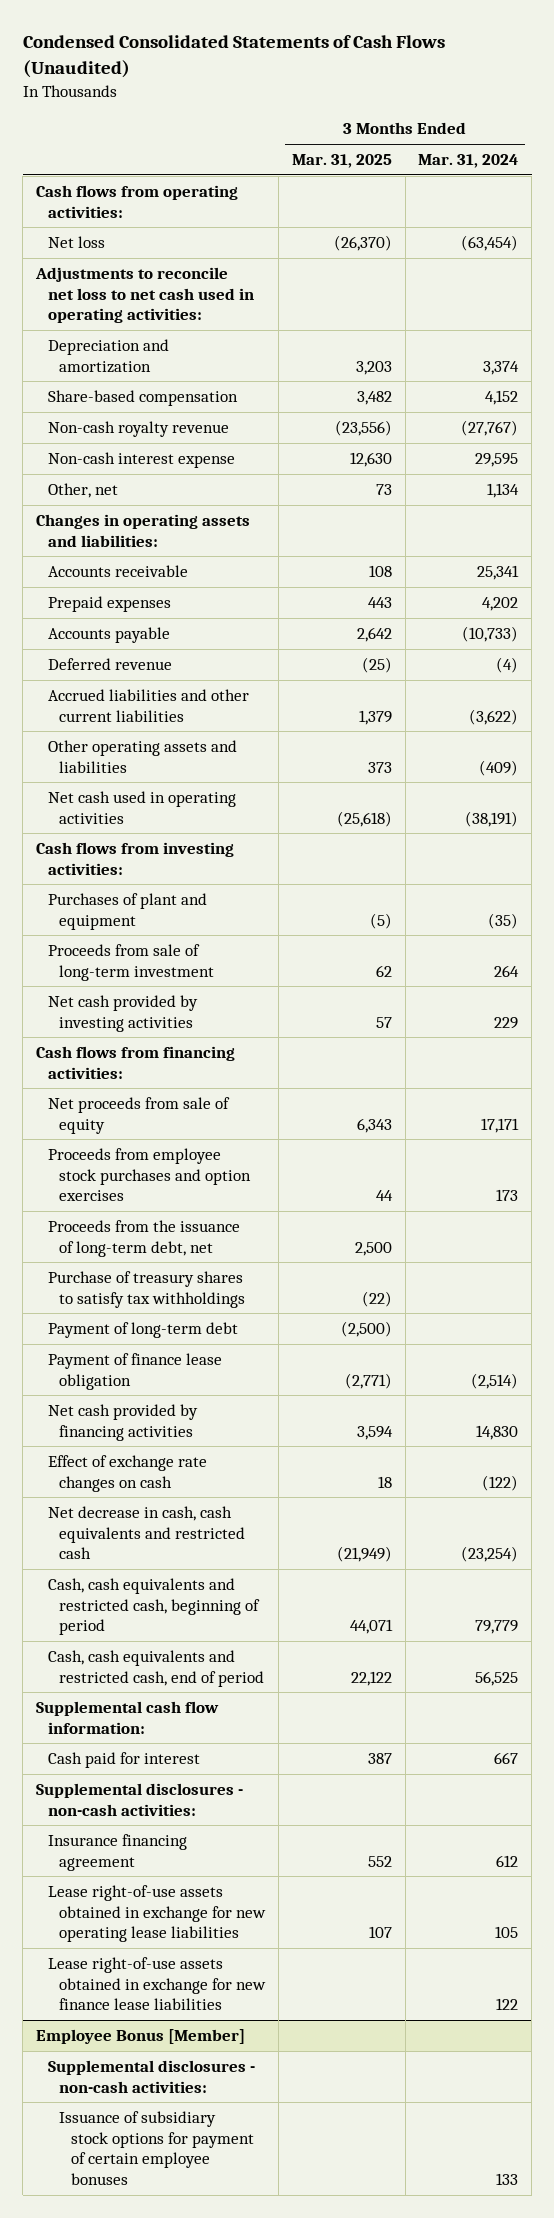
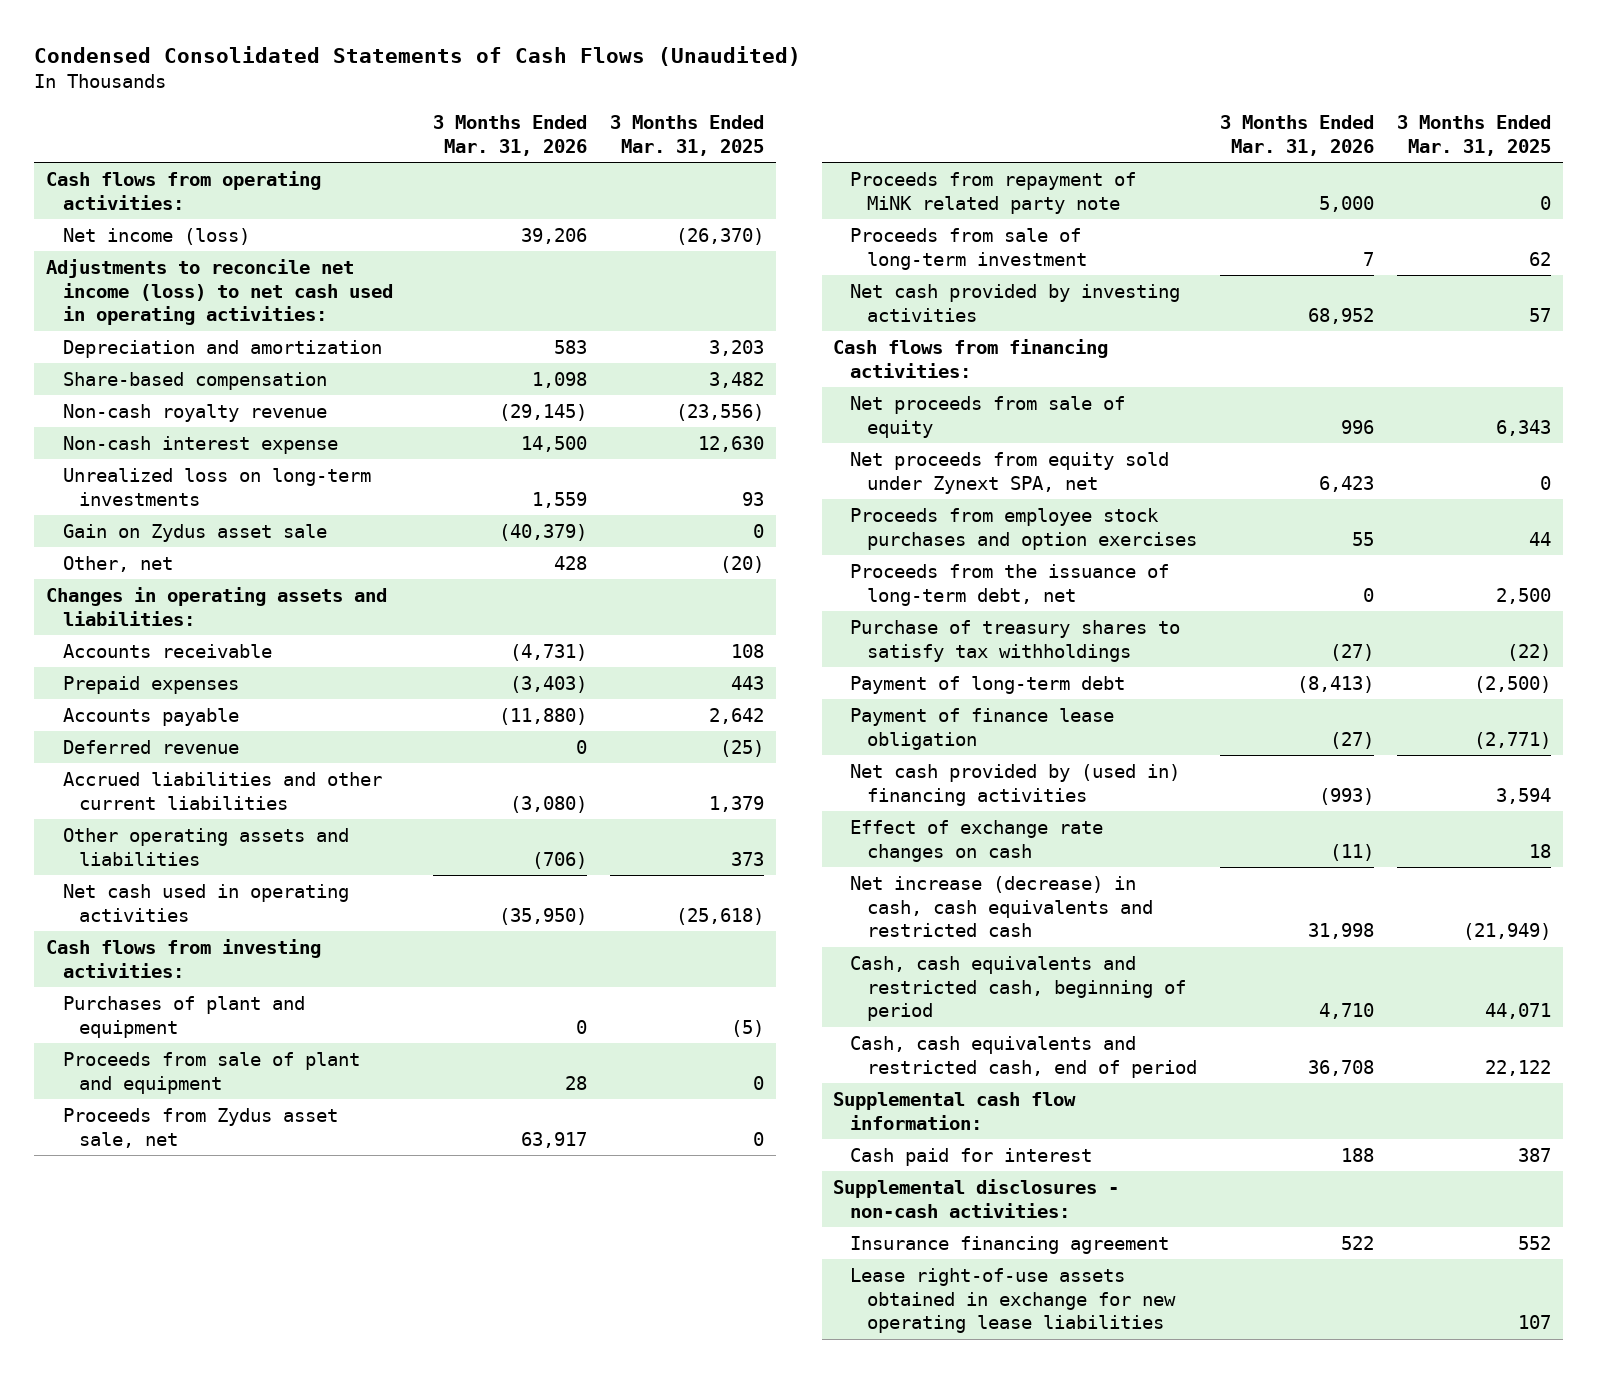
[418,154,519,169] Mar. 31, 2024 -> none
none -> [432,114,587,156] 3 Months Ended Mar. 31, 2026
[47,236,105,249] Net loss -> [62,227,250,245] Net income (loss)
[34,267,254,324] Adjustments to reconcile net loss to net cash used in operating activities: -> [46,258,393,326] Adjustments to reconcile net income (loss) to net cash used in operating activities:
none -> [62,467,371,506] Unrealized loss on long-term investments
none -> [62,523,327,542] Gain on Zydus asset sale
[375,484,392,496] 73 -> [720,555,765,573] (20)
none -> [62,1051,360,1094] Proceeds from sale of plant and equipment
none -> [62,1107,338,1148] Proceeds from Zydus asset sale, net
none -> [849,171,1136,214] Proceeds from repayment of MiNK related party note
none -> [849,451,1169,494] Net proceeds from equity sold under Zynext SPA, net
[47,1404,198,1441] Net cash provided by financing activities -> [849,763,1180,806] Net cash provided by (used in) financing activities
[47,1506,246,1560] Net decrease in cash, cash equivalents and restricted cash -> [849,875,1153,938] Net increase (decrease) in cash, cash equivalents and restricted cash
[47,1957,267,2011] Lease right-of-use assets obtained in exchange for new finance lease liabilities -> none
[35,2029,245,2045] Employee Bonus [Member] -> none
[47,2060,255,2093] Supplemental disclosures - non-cash activities: -> none
[59,2111,255,2185] Issuance of subsidiary stock options for payment of certain employee bonuses -> none

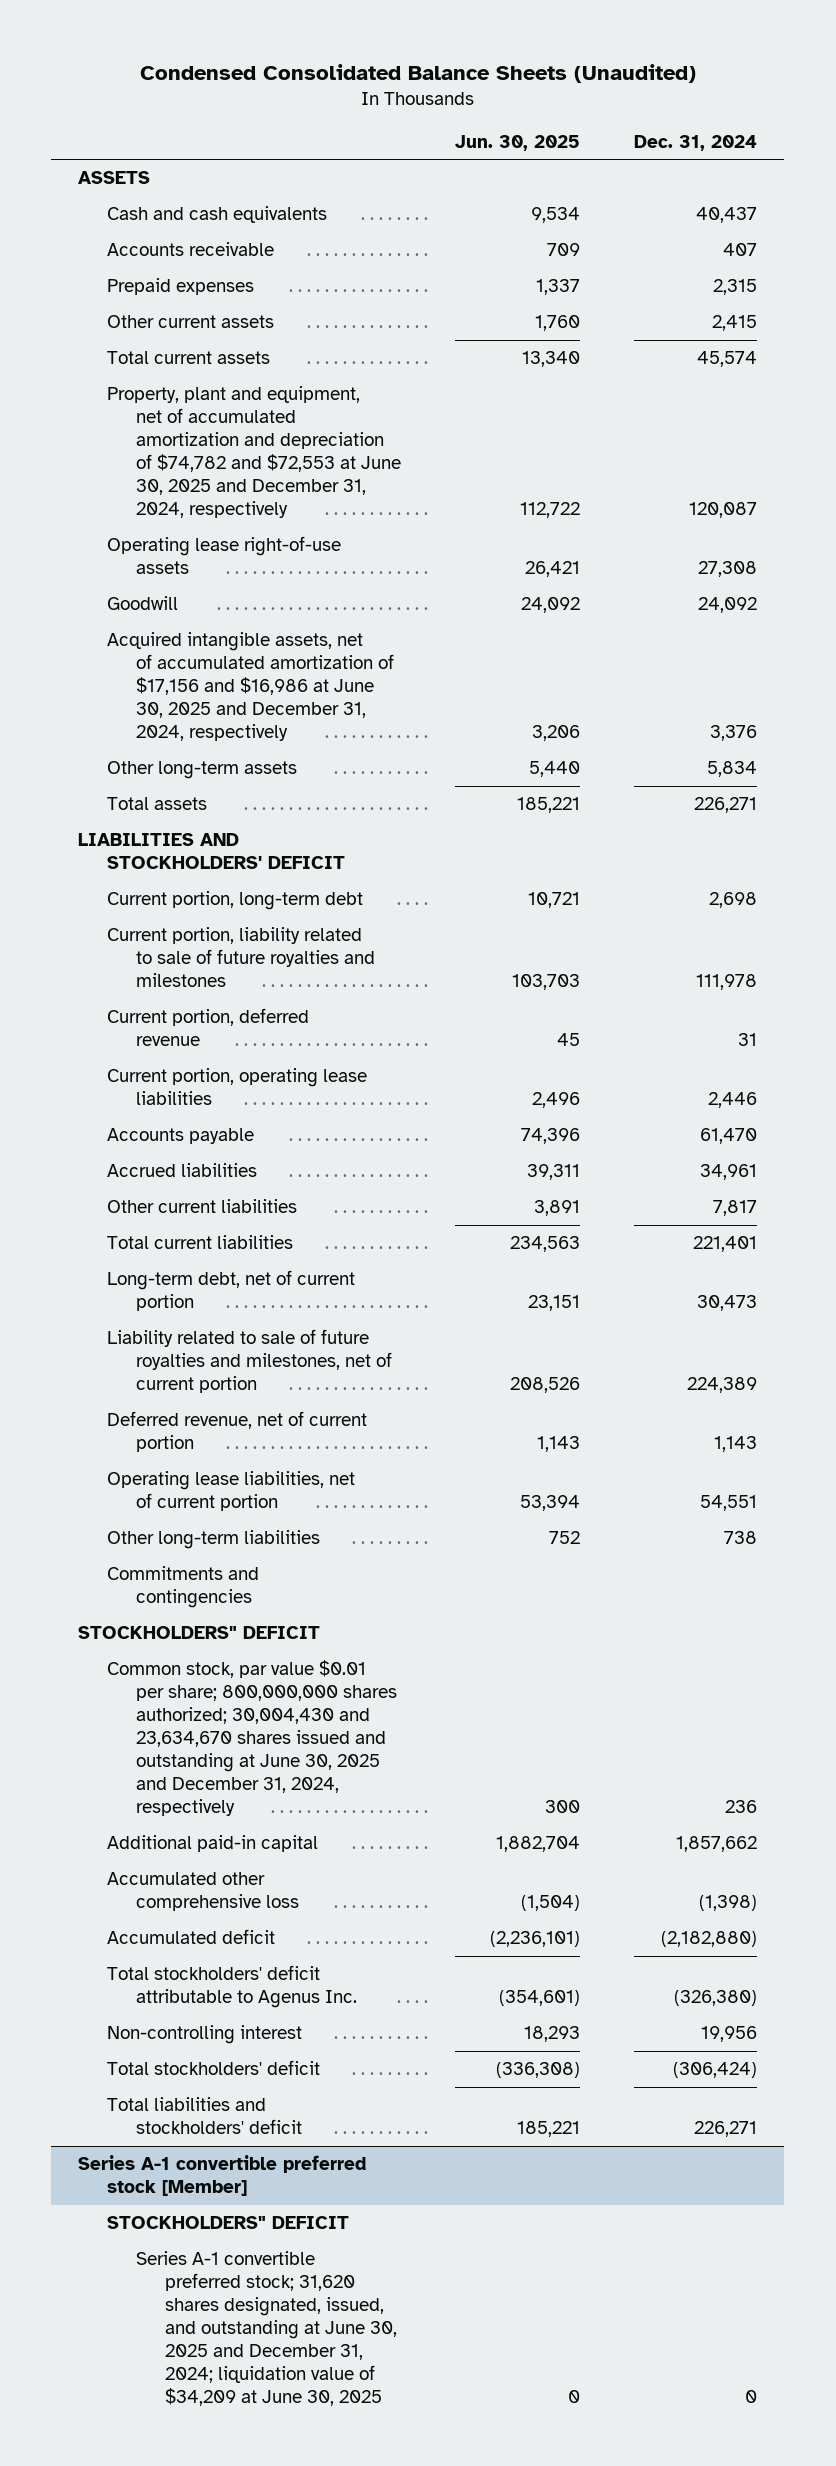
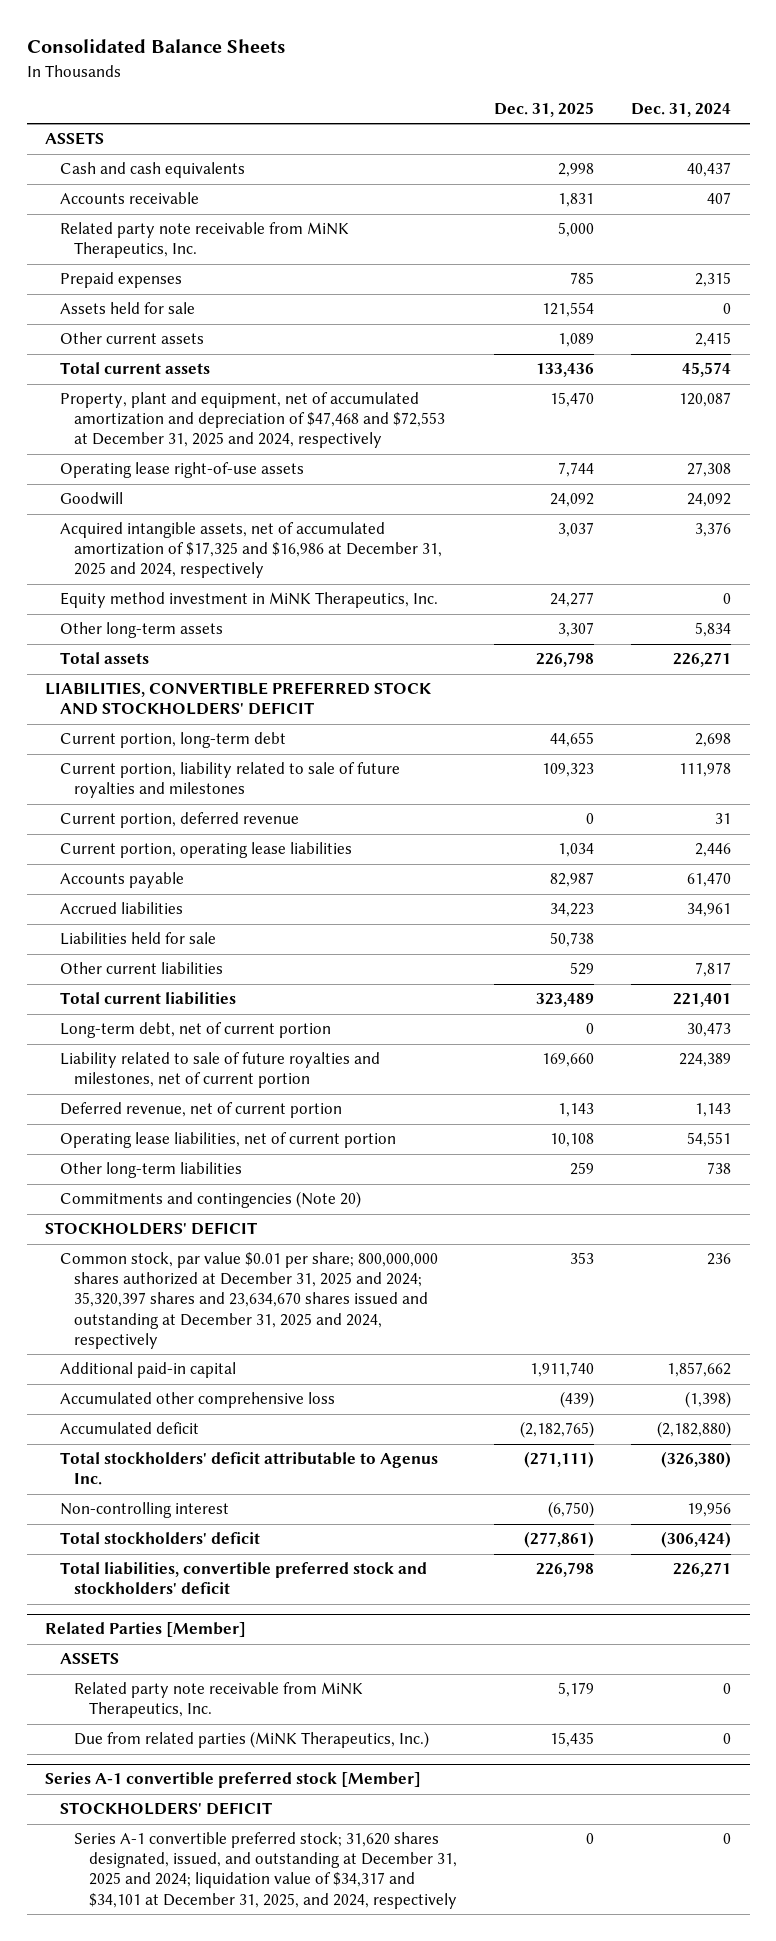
[139,64,696,84] Condensed Consolidated Balance Sheets (Unaudited) -> [26,39,285,54] Consolidated Balance Sheets
[455,134,581,151] Jun. 30, 2025 -> none
none -> [493,102,594,118] Dec. 31, 2025
none -> [59,222,349,259] Related party note receivable from MiNK Therapeutics, Inc.
none -> [59,302,195,315] Assets held for sale
[107,386,402,519] Property, plant and equipment, net of accumulated amortization and depreciation of $74,782 and $72,553 at June 30, 2025 and December 31, 2024, respectively -> [59,392,446,449] Property, plant and equipment, net of accumulated amortization and depreciation of $47,468 and $72,553 at December 31, 2025 and 2024, respectively
[107,632,395,742] Acquired intangible assets, net of accumulated amortization of $17,156 and $16,986 at June 30, 2025 and December 31, 2024, respectively -> [59,522,443,579] Acquired intangible assets, net of accumulated amortization of $17,325 and $16,986 at December 31, 2025 and 2024, respectively
none -> [59,592,438,609] Equity method investment in MiNK Therapeutics, Inc.
[78,833,346,870] LIABILITIES AND STOCKHOLDERS' DEFICIT -> [45,682,433,716] LIABILITIES, CONVERTIBLE PREFERRED STOCK AND STOCKHOLDERS' DEFICIT
none -> [59,932,216,946] Liabilities held for sale
[107,1566,260,1609] Commitments and contingencies -> [59,1191,361,1209] Commitments and contingencies (Note 20)
[78,1626,321,1640] STOCKHOLDERS" DEFICIT -> [45,1222,258,1236] STOCKHOLDERS' DEFICIT
[107,1660,398,1817] Common stock, par value $0.01 per share; 800,000,000 shares authorized; 30,004,430 and 23,634,670 shares issued and outstanding at June 30, 2025 and December 31, 2024, respectively -> [59,1252,438,1349] Common stock, par value $0.01 per share; 800,000,000 shares authorized at December 31, 2025 and 2024; 35,320,397 shares and 23,634,670 shares issued and outstanding at December 31, 2025 and 2024, respectively
[107,2097,303,2135] Total liabilities and stockholders' deficit -> [59,1562,427,1595] Total liabilities, convertible preferred stock and stockholders' deficit
none -> [45,1622,247,1638] Related Parties [Member]
none -> [59,1652,119,1666] ASSETS
none -> [74,1682,364,1719] Related party note receivable from MiNK Therapeutics, Inc.
none -> [74,1731,430,1749] Due from related parties (MiNK Therapeutics, Inc.)
[107,2216,350,2230] STOCKHOLDERS" DEFICIT -> [59,1802,272,1816] STOCKHOLDERS' DEFICIT
[136,2251,398,2407] Series A-1 convertible preferred stock; 31,620 shares designated, issued, and outstanding at June 30, 2025 and December 31, 2024; liquidation value of $34,209 at June 30, 2025 -> [74,1832,457,1909] Series A-1 convertible preferred stock; 31,620 shares designated, issued, and outstanding at December 31, 2025 and 2024; liquidation value of $34,317 and $34,101 at December 31, 2025, and 2024, respectively

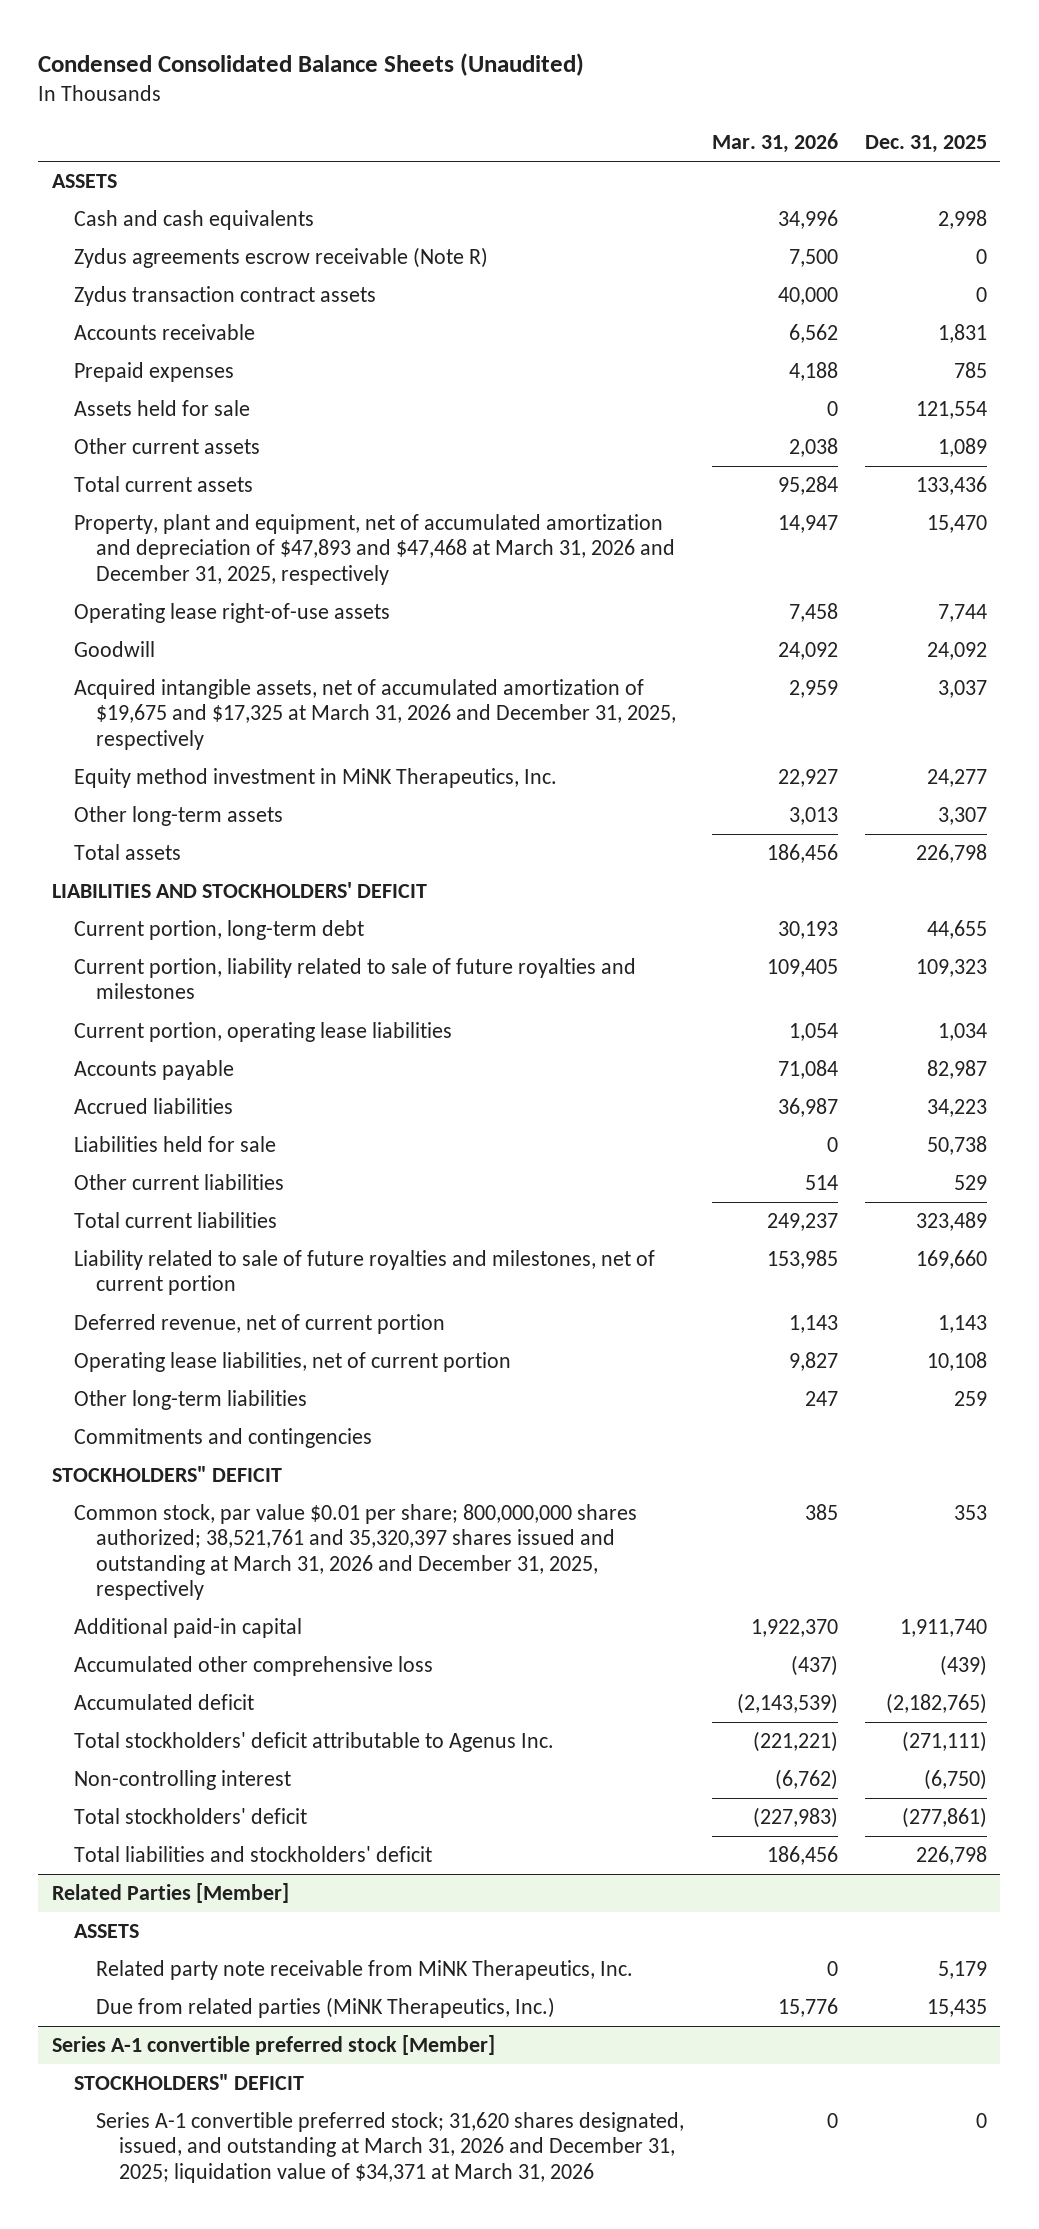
[26,39,285,54] Consolidated Balance Sheets -> [38,52,585,76] Condensed Consolidated Balance Sheets (Unaudited)
[631,103,732,118] Dec. 31, 2024 -> none
none -> [711,132,838,153] Mar. 31, 2026
none -> [74,247,489,269] Zydus agreements escrow receivable (Note R)
none -> [74,286,377,307] Zydus transaction contract assets
[59,222,349,259] Related party note receivable from MiNK Therapeutics, Inc. -> none
[59,392,446,449] Property, plant and equipment, net of accumulated amortization and depreciation of $47,468 and $72,553 at December 31, 2025 and 2024, respectively -> [74,514,676,585] Property, plant and equipment, net of accumulated amortization and depreciation of $47,893 and $47,468 at March 31, 2026 and December 31, 2025, respectively
[59,522,443,579] Acquired intangible assets, net of accumulated amortization of $17,325 and $16,986 at December 31, 2025 and 2024, respectively -> [74,679,677,750] Acquired intangible assets, net of accumulated amortization of $19,675 and $17,325 at March 31, 2026 and December 31, 2025, respectively
[45,682,433,716] LIABILITIES, CONVERTIBLE PREFERRED STOCK AND STOCKHOLDERS' DEFICIT -> [51,882,427,899] LIABILITIES AND STOCKHOLDERS' DEFICIT
[59,812,299,829] Current portion, deferred revenue -> none
[59,1022,331,1039] Long-term debt, net of current portion -> none
[59,1191,361,1209] Commitments and contingencies (Note 20) -> [74,1428,373,1449] Commitments and contingencies
[45,1222,258,1236] STOCKHOLDERS' DEFICIT -> [51,1466,282,1483] STOCKHOLDERS" DEFICIT
[59,1252,438,1349] Common stock, par value $0.01 per share; 800,000,000 shares authorized at December 31, 2025 and 2024; 35,320,397 shares and 23,634,670 shares issued and outstanding at December 31, 2025 and 2024, respectively -> [74,1504,638,1600] Common stock, par value $0.01 per share; 800,000,000 shares authorized; 38,521,761 and 35,320,397 shares issued and outstanding at March 31, 2026 and December 31, 2025, respectively
[59,1562,427,1595] Total liabilities, convertible preferred stock and stockholders' deficit -> [74,1846,433,1863] Total liabilities and stockholders' deficit
[59,1802,272,1816] STOCKHOLDERS' DEFICIT -> [74,2074,305,2091] STOCKHOLDERS" DEFICIT
[74,1832,457,1909] Series A-1 convertible preferred stock; 31,620 shares designated, issued, and outstanding at December 31, 2025 and 2024; liquidation value of $34,317 and $34,101 at December 31, 2025, and 2024, respectively -> [96,2112,685,2183] Series A-1 convertible preferred stock; 31,620 shares designated, issued, and outstanding at March 31, 2026 and December 31, 2025; liquidation value of $34,371 at March 31, 2026

